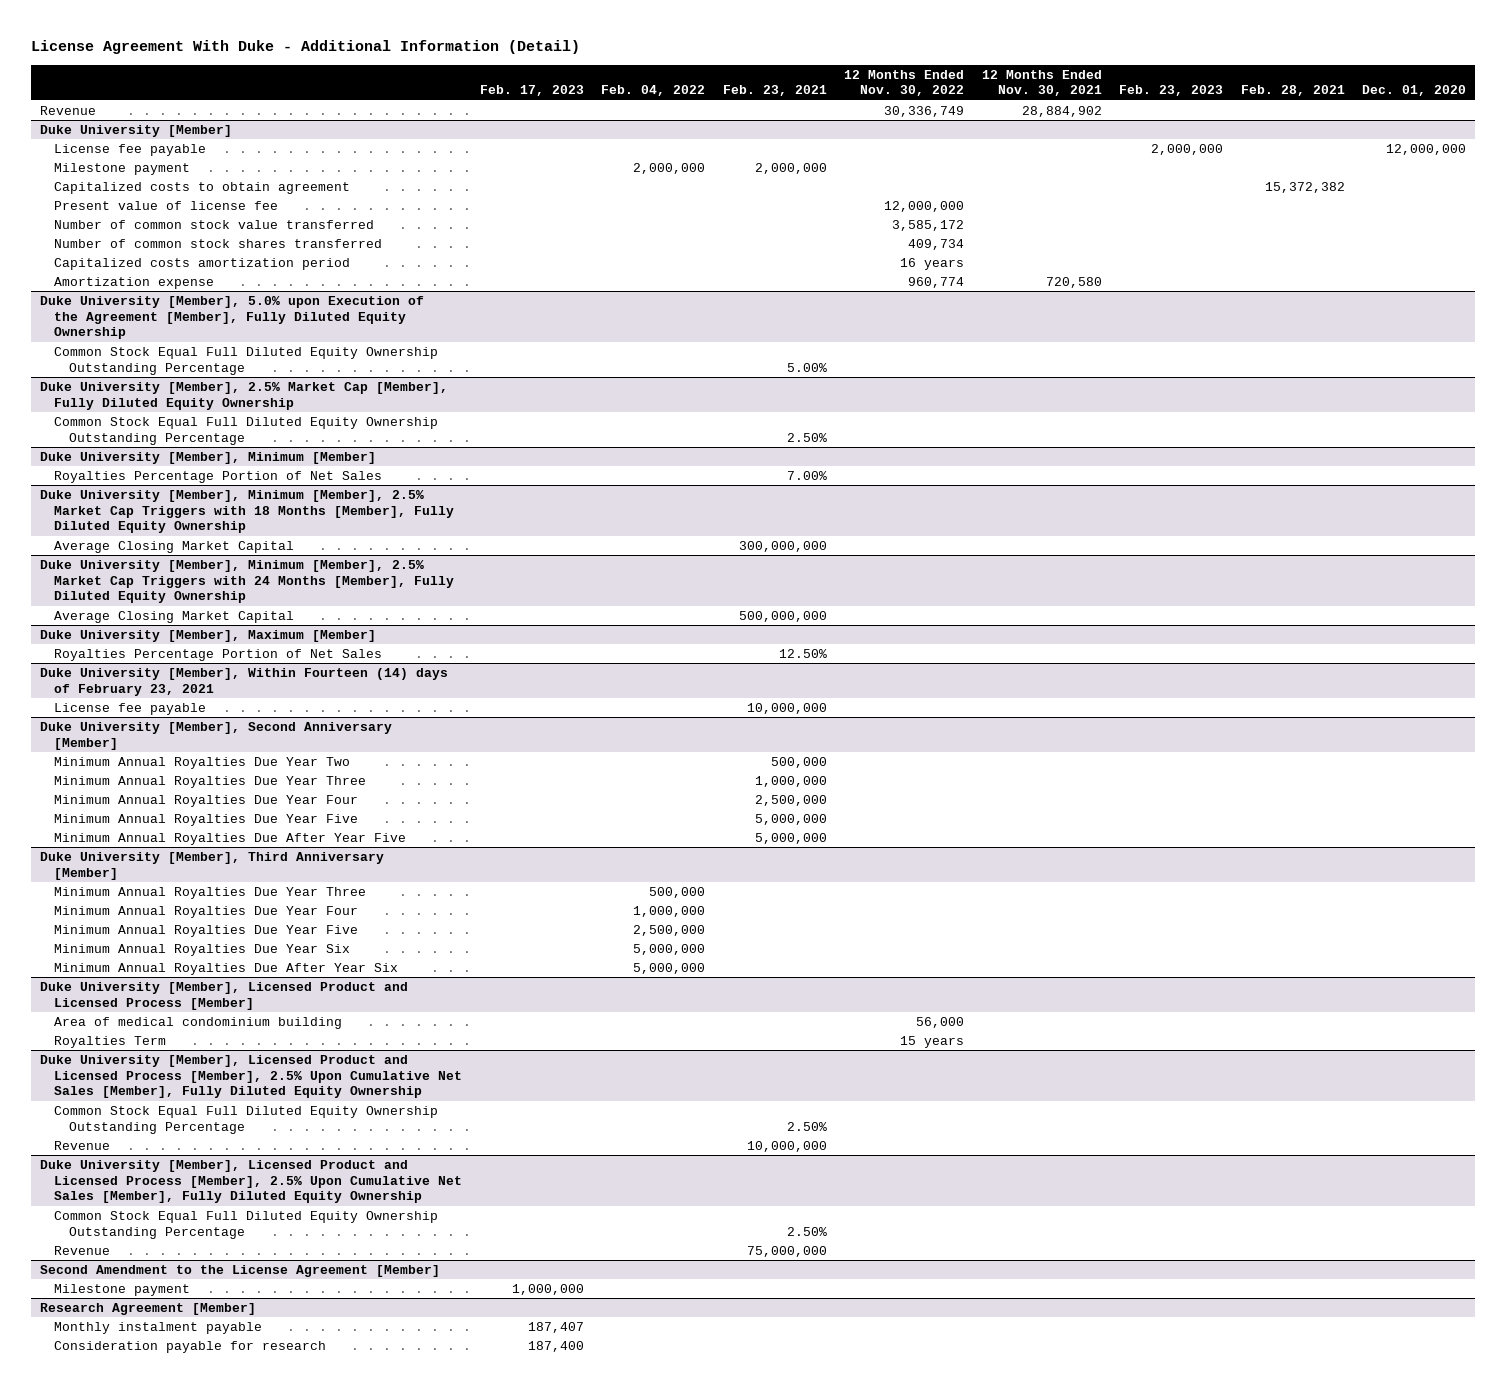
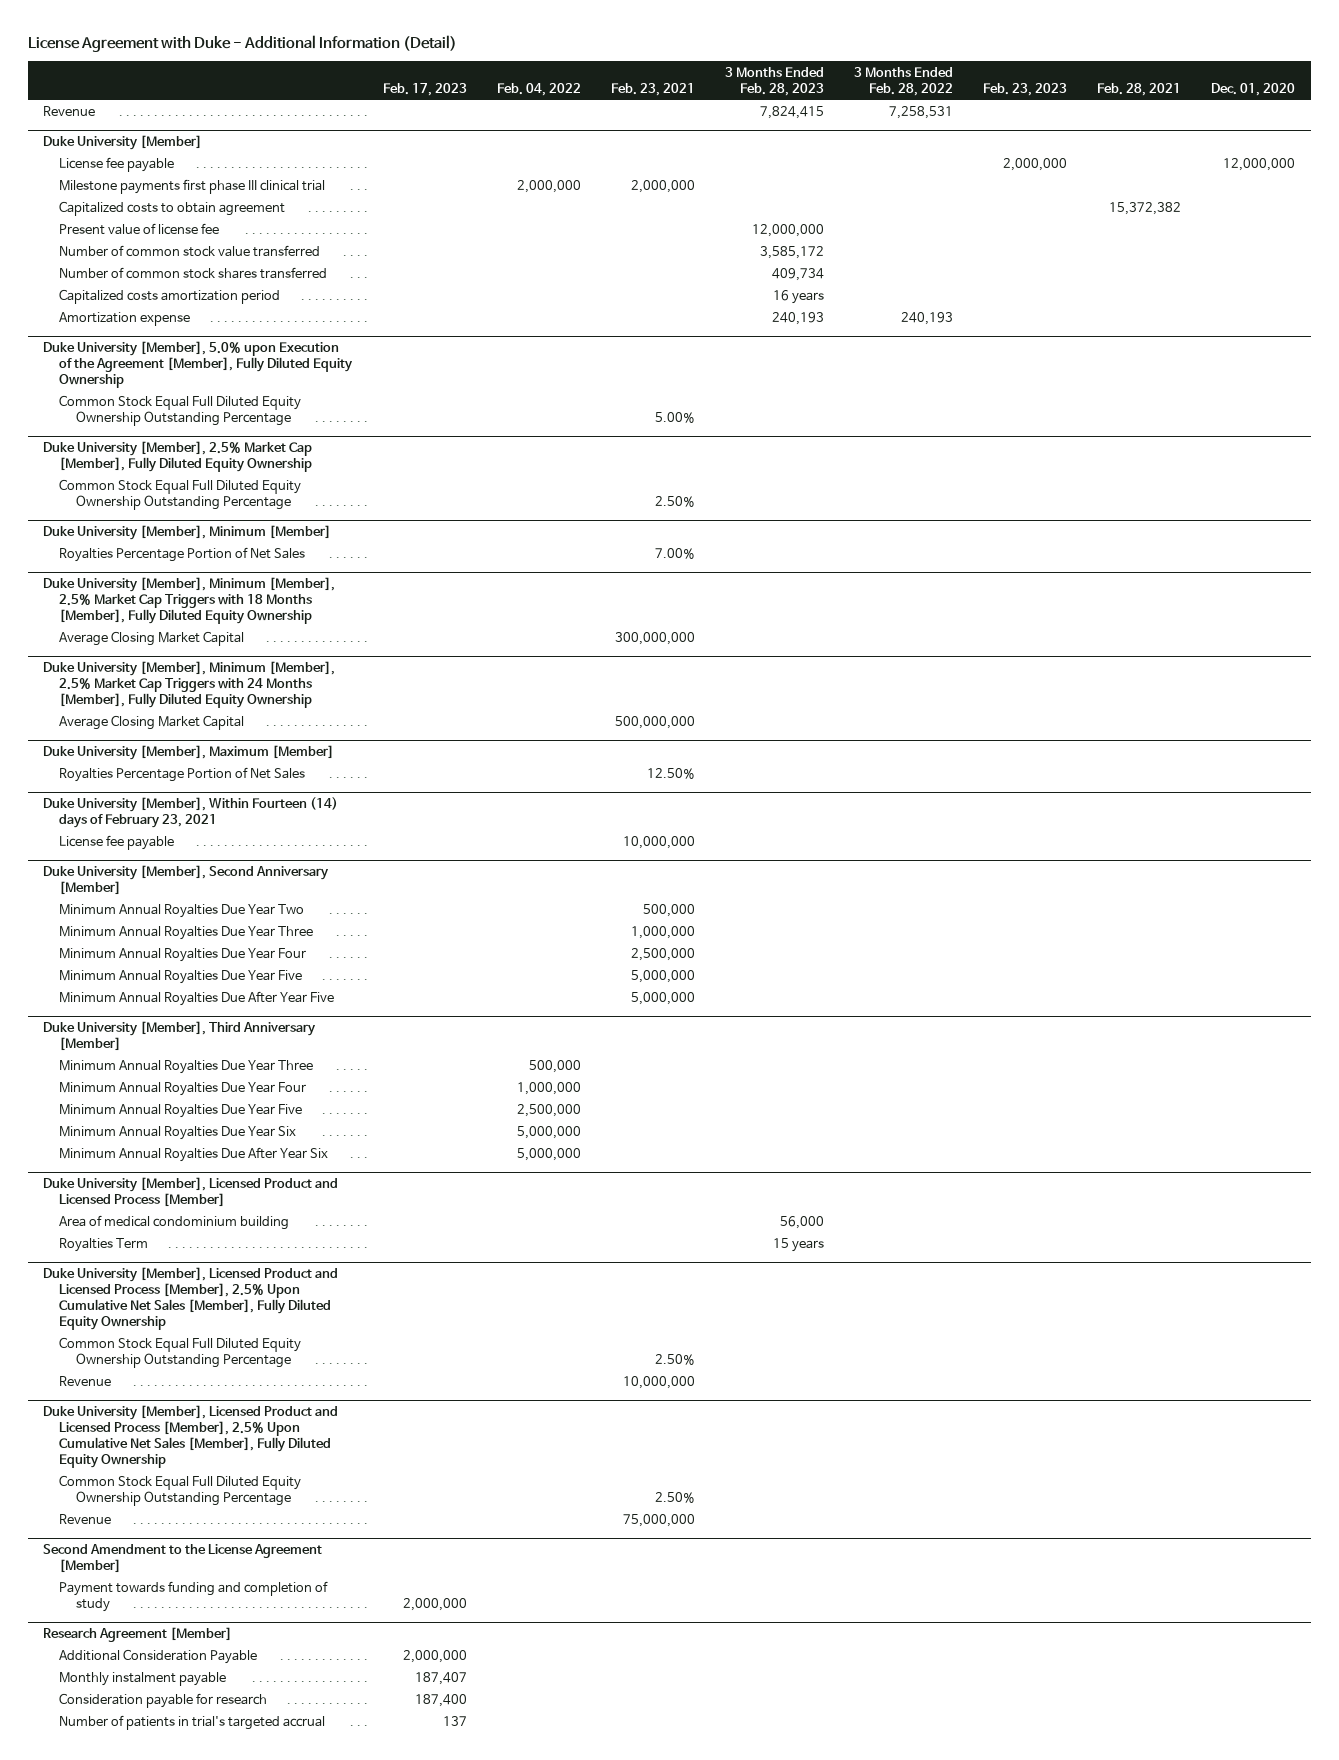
[30,40,580,55] License Agreement With Duke - Additional Information (Detail) -> [28,35,458,53] License Agreement with Duke - Additional Information (Detail)
[844,69,965,97] 12 Months Ended Nov. 30, 2022 -> none
[981,69,1102,97] 12 Months Ended Nov. 30, 2021 -> none
none -> [724,66,824,96] 3 Months Ended Feb. 28, 2023
none -> [854,66,954,96] 3 Months Ended Feb. 28, 2022
[54,163,191,176] Milestone payment -> [59,178,326,194] Milestone payments first phase III clinical trial
[54,1284,191,1297] Milestone payment -> none
none -> [59,1580,329,1612] Payment towards funding and completion of study
none -> [59,1648,258,1664] Additional Consideration Payable
none -> [59,1714,326,1730] Number of patients in trial's targeted accrual

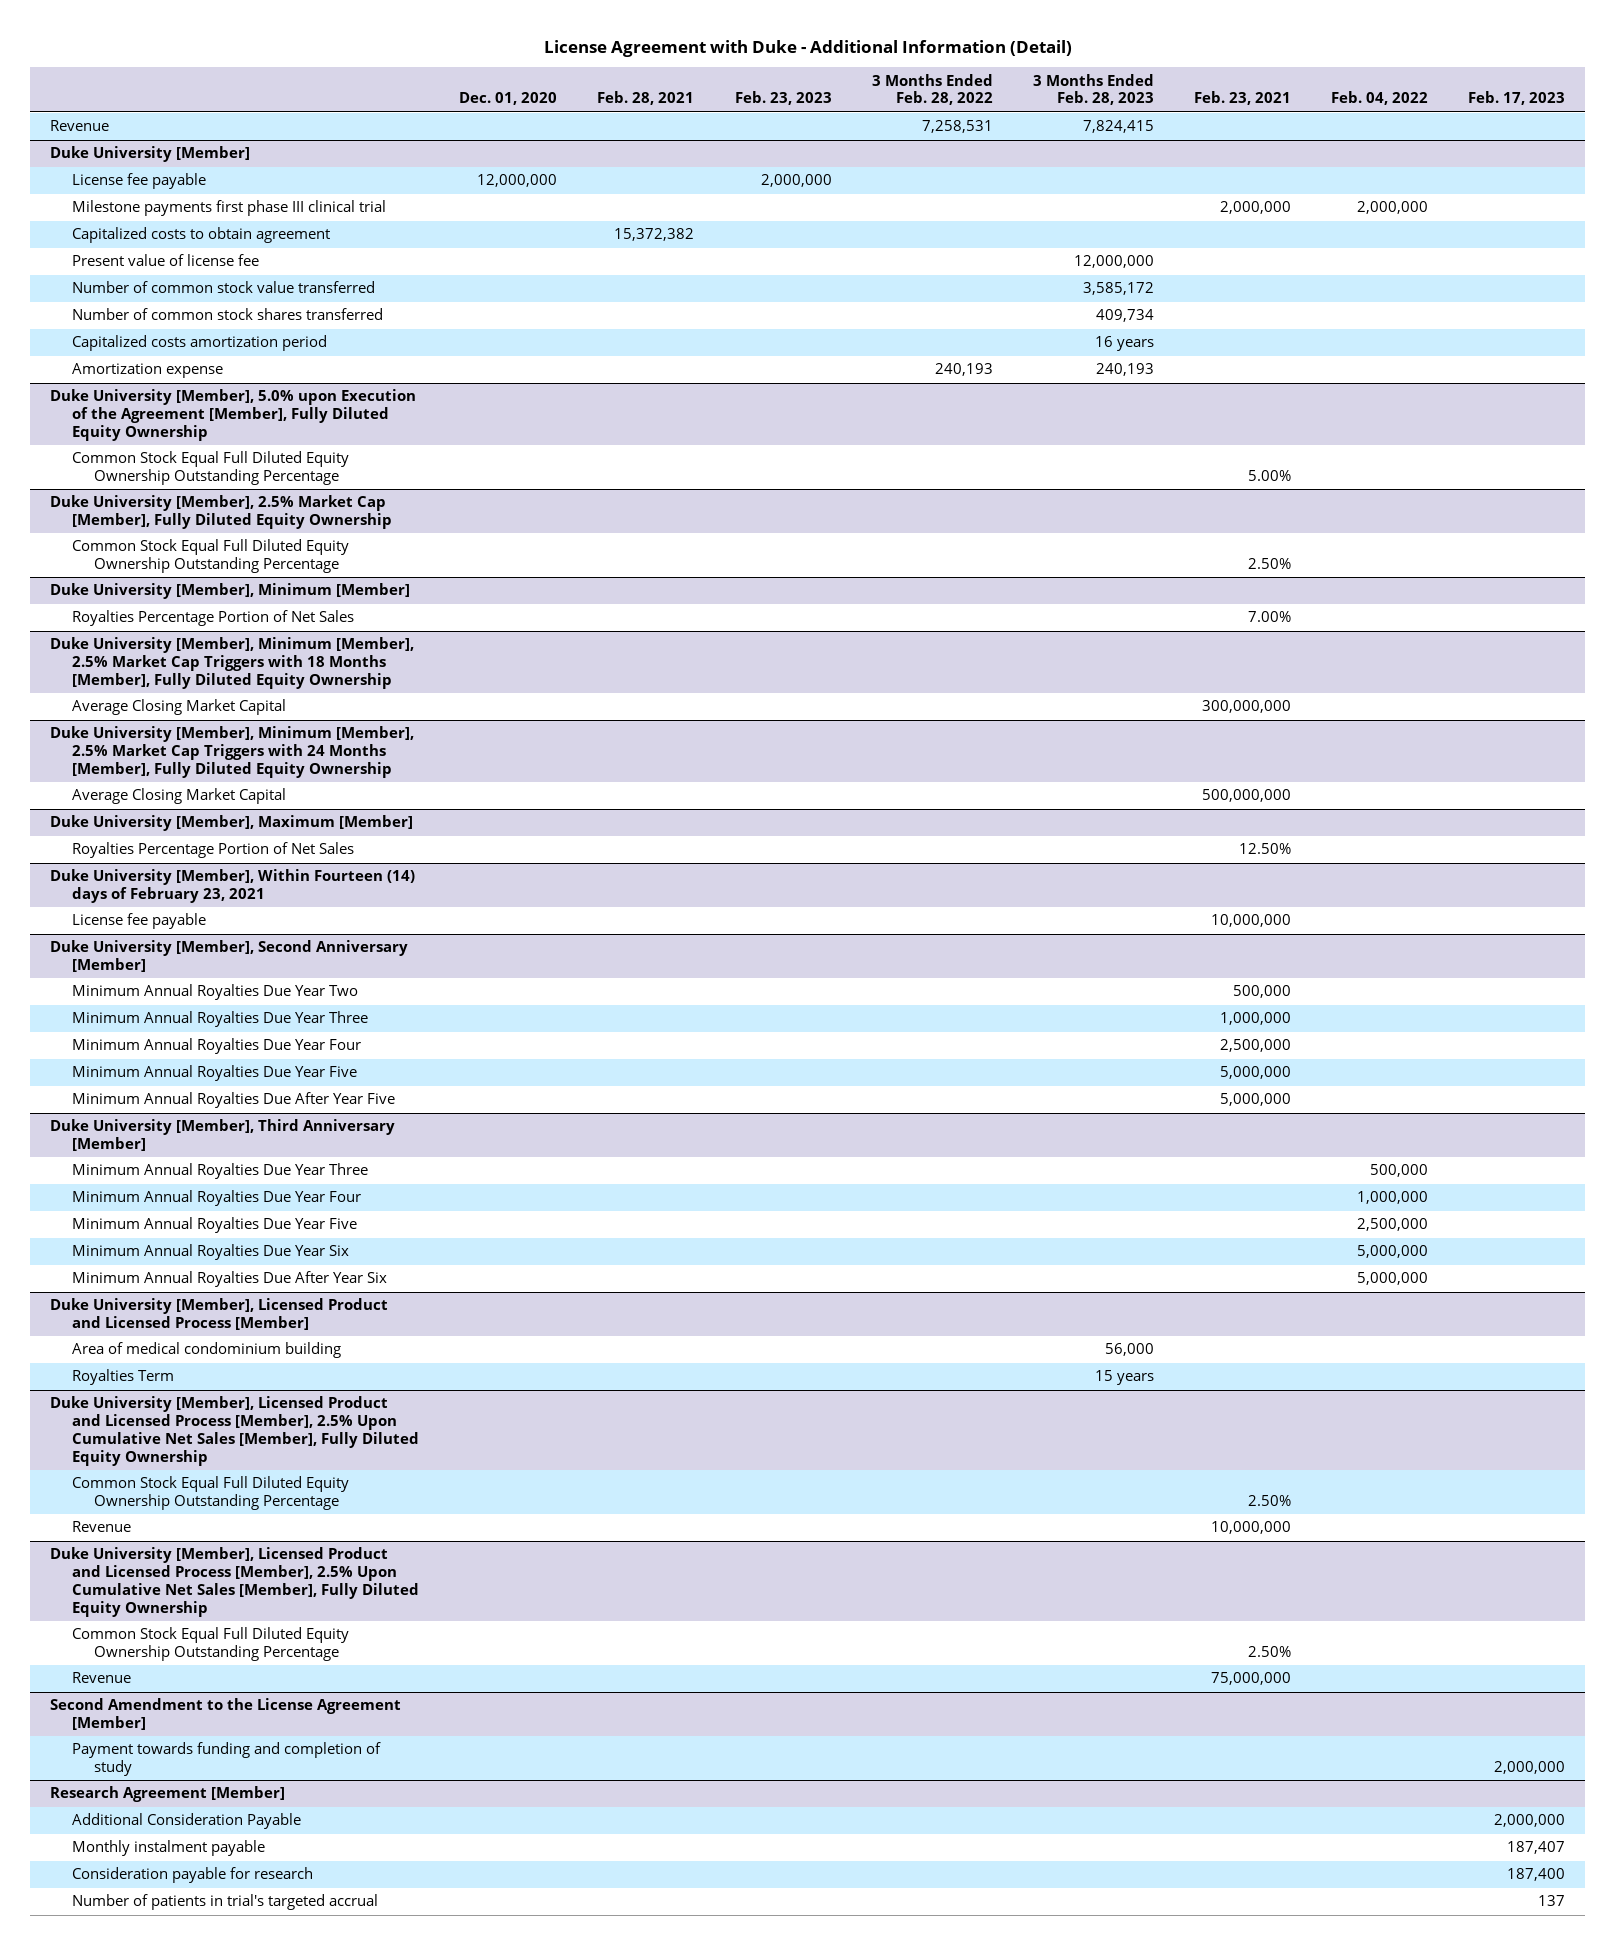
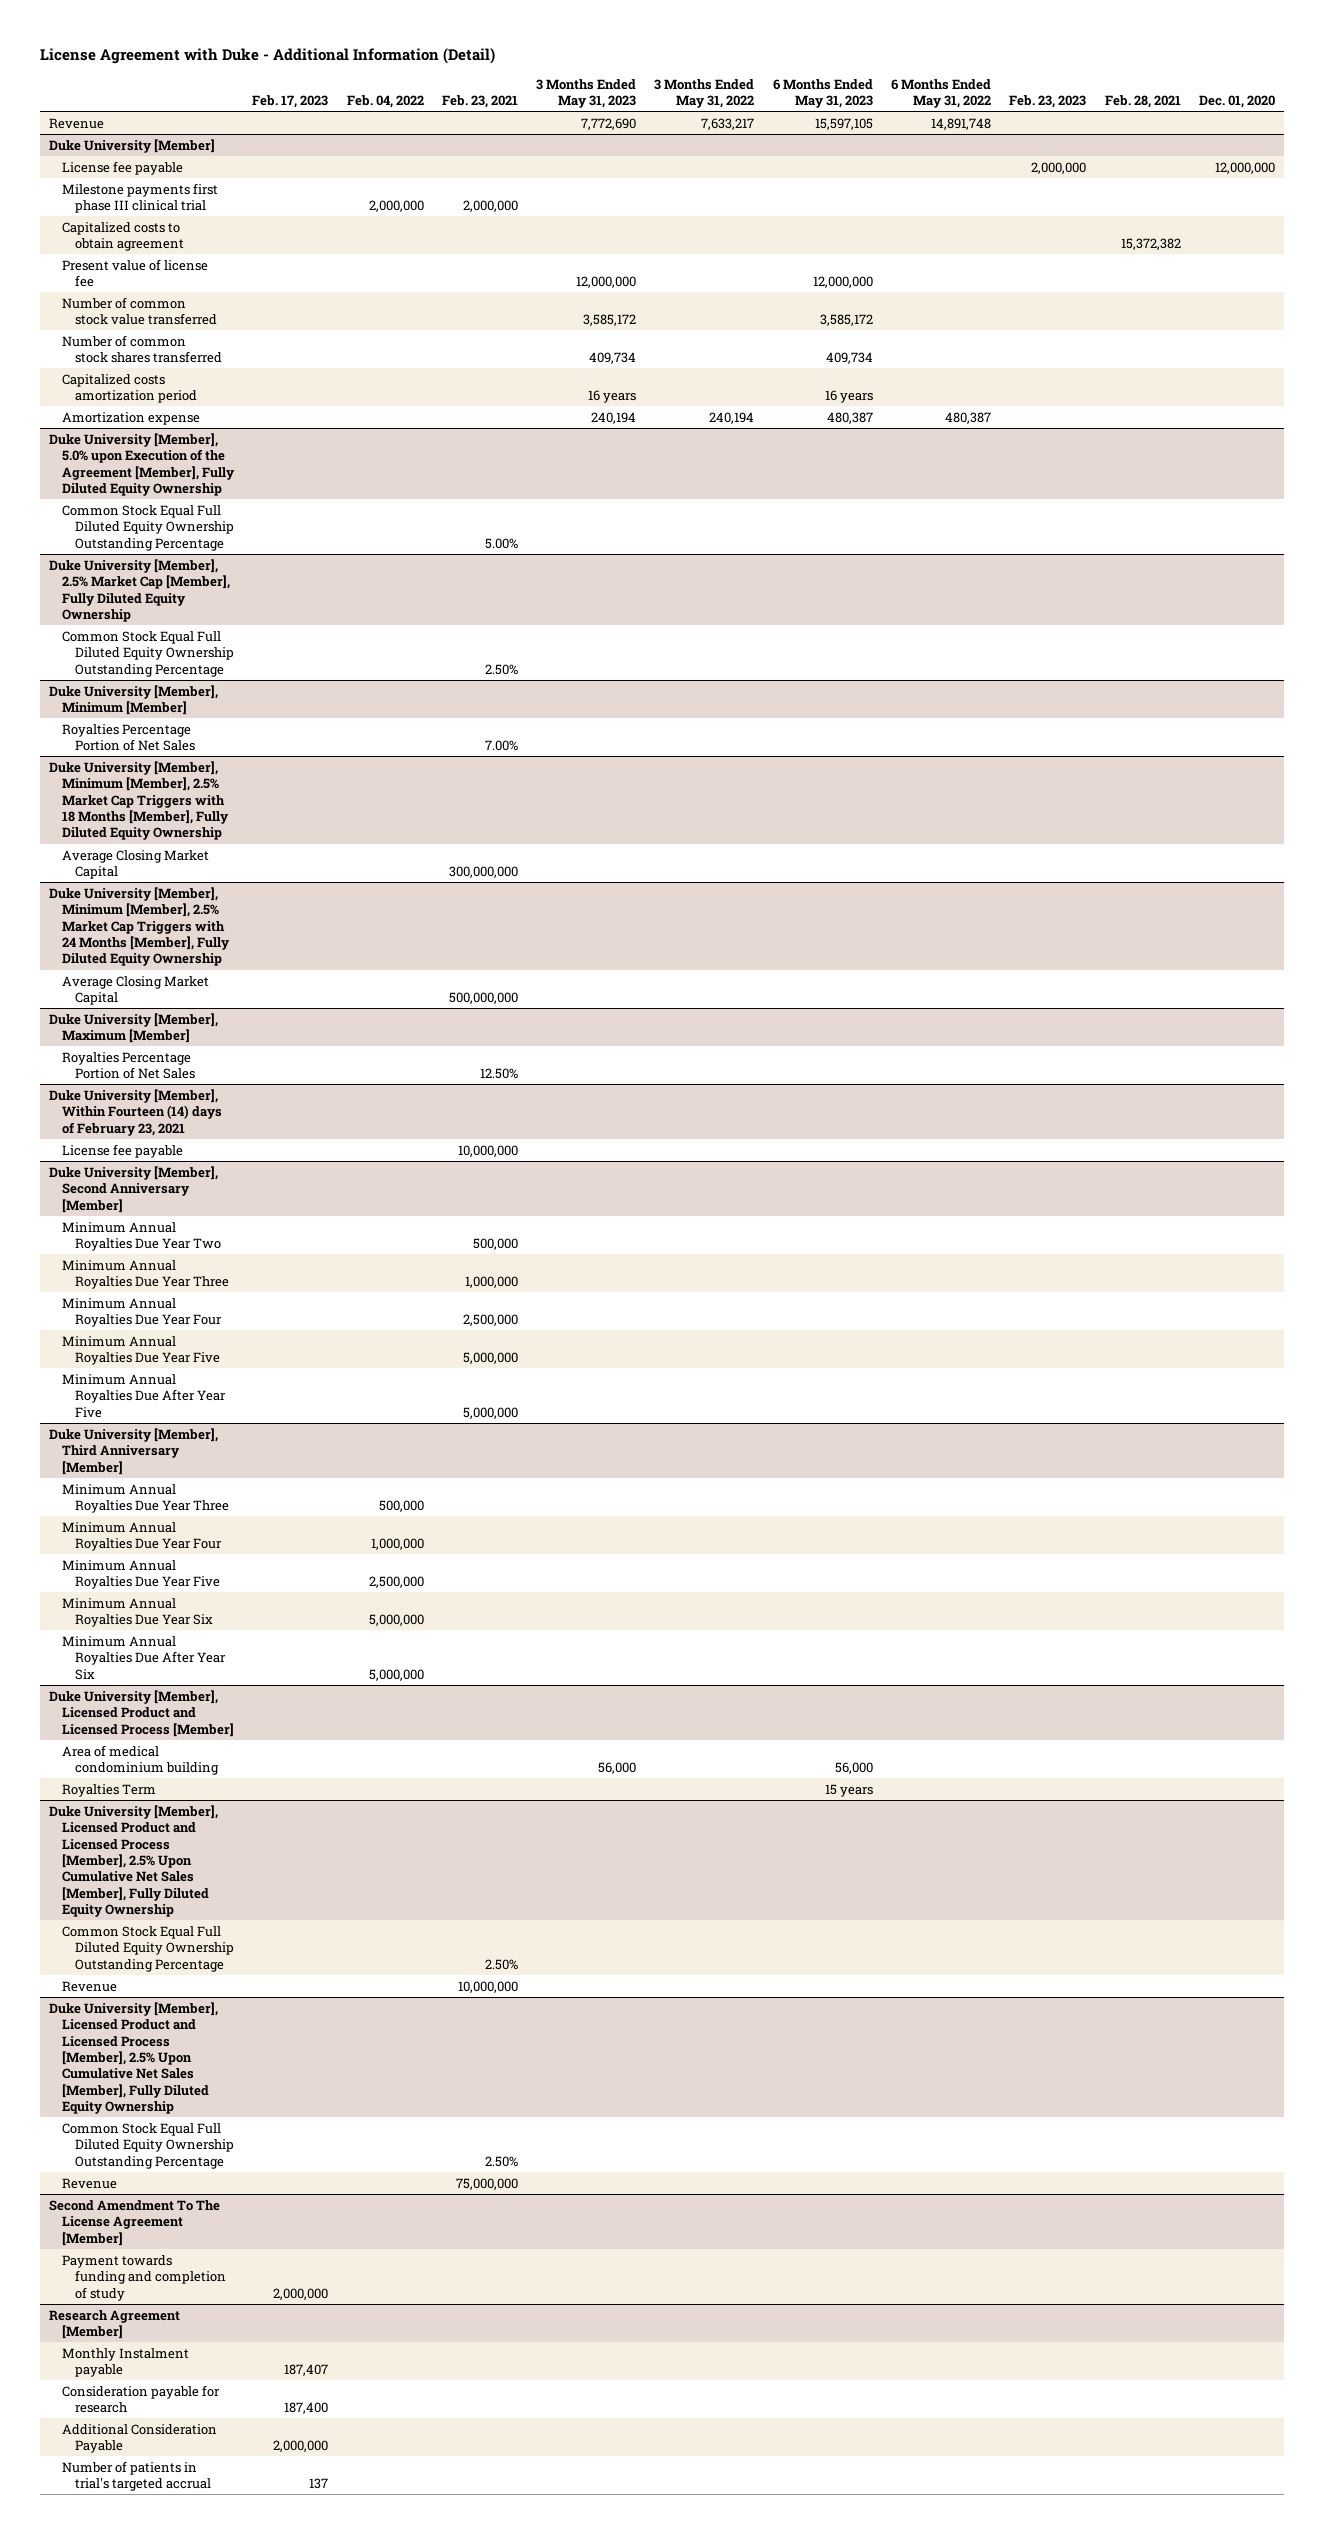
[871,73,993,106] 3 Months Ended Feb. 28, 2022 -> none
[1032,73,1154,106] 3 Months Ended Feb. 28, 2023 -> none
none -> [536,78,637,109] 3 Months Ended May 31, 2023
none -> [654,78,755,109] 3 Months Ended May 31, 2022
none -> [772,78,873,109] 6 Months Ended May 31, 2023
none -> [890,78,991,109] 6 Months Ended May 31, 2022
[50,1698,402,1731] Second Amendment to the License Agreement [Member] -> [49,2199,221,2246] Second Amendment To The License Agreement [Member]
[72,1840,266,1857] Monthly instalment payable -> [61,2347,189,2378] Monthly Instalment payable
[72,1813,302,1830] Additional Consideration Payable -> [61,2423,217,2454] Additional Consideration Payable

